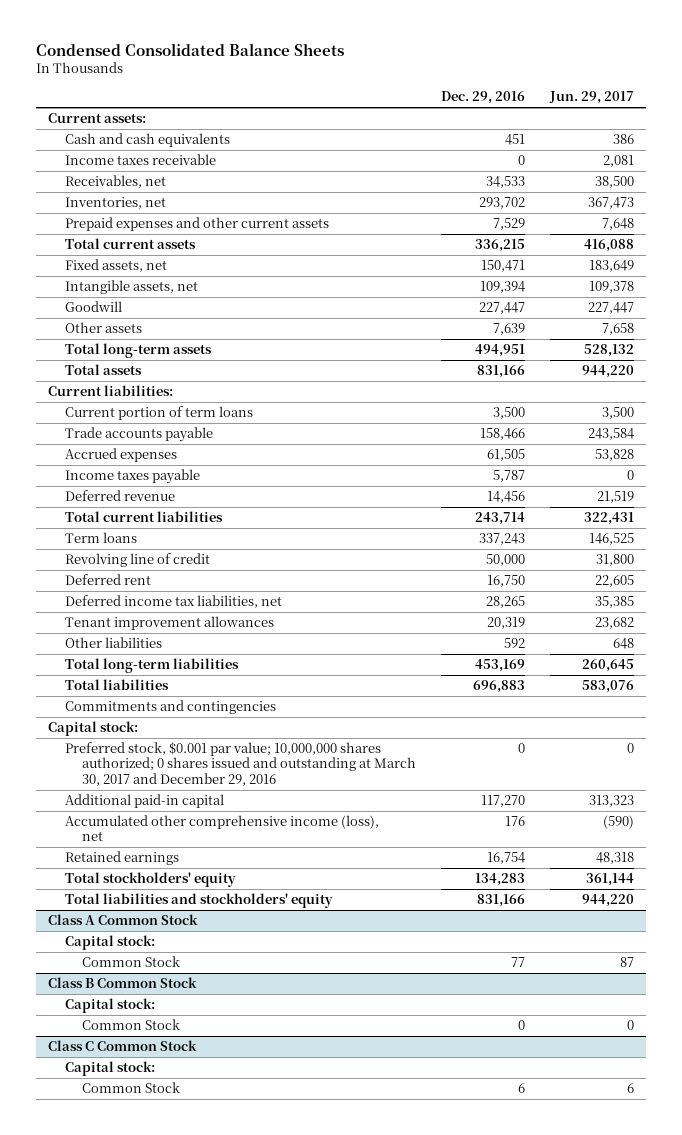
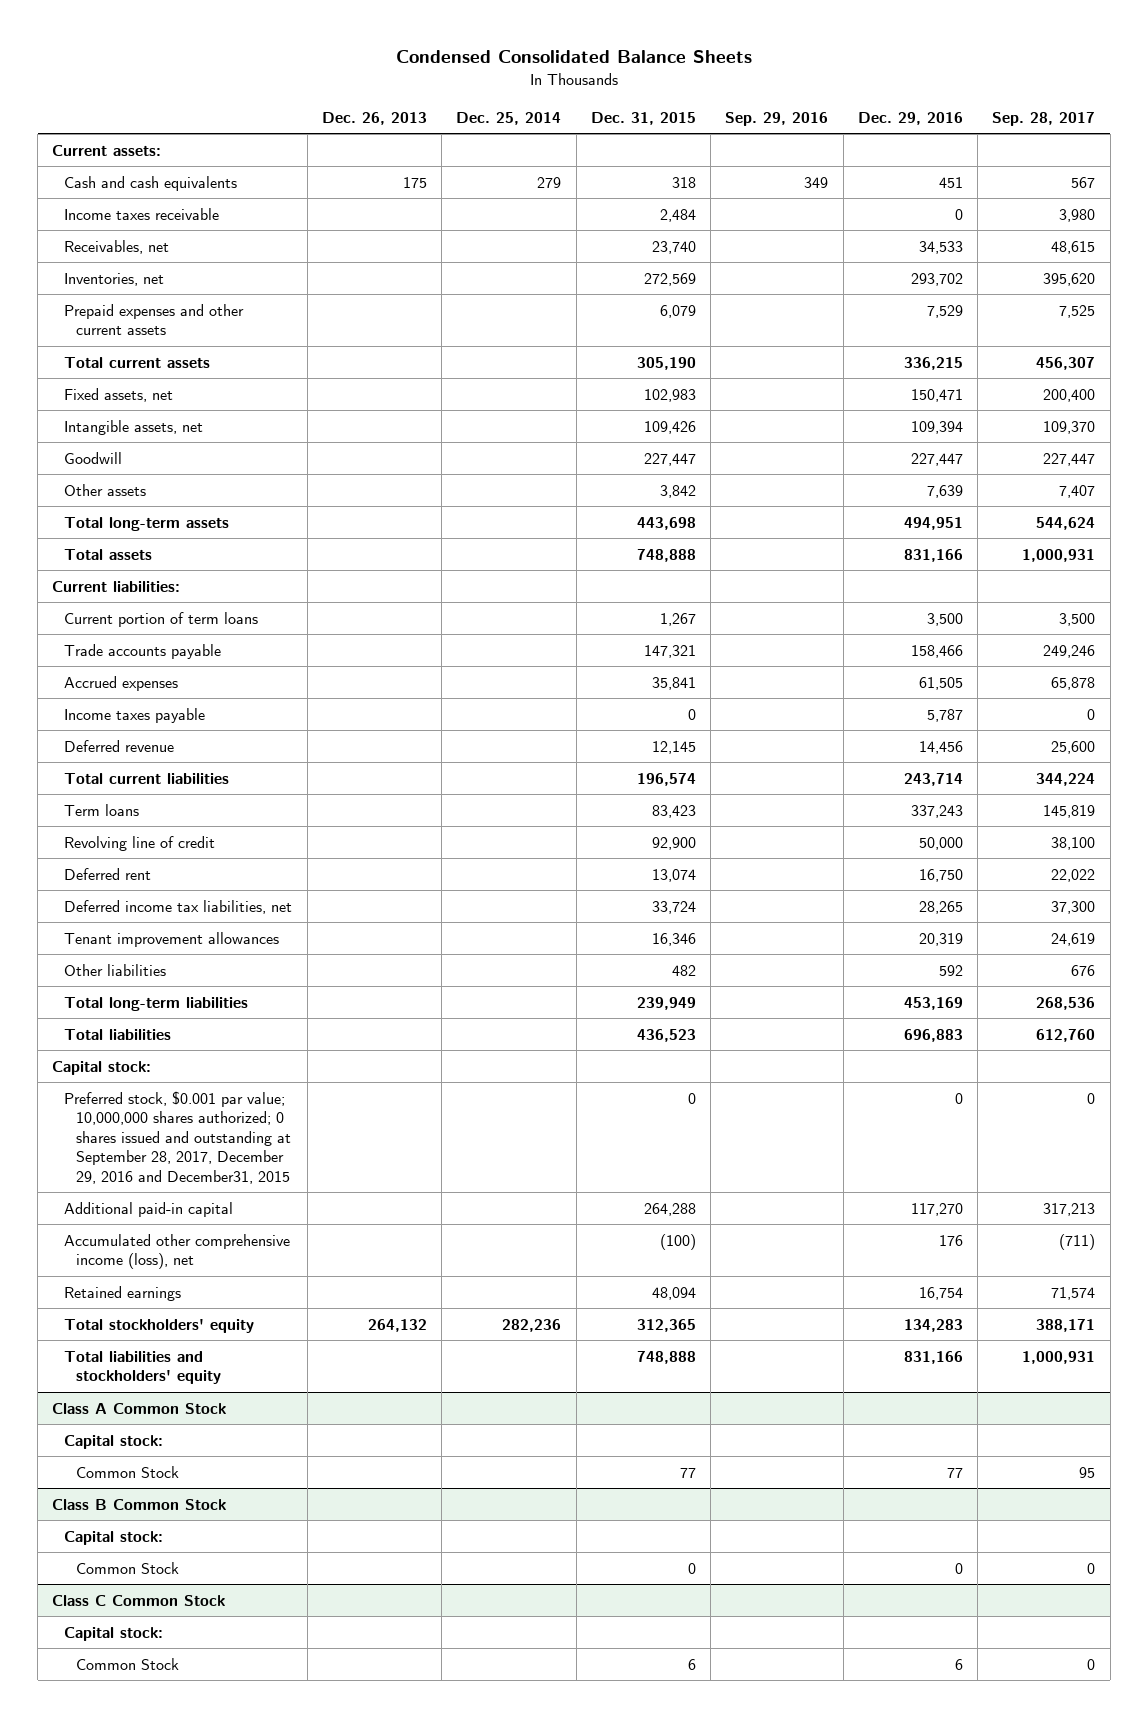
[548,91,634,105] Jun. 29, 2017 -> none
none -> [321,111,427,125] Dec. 26, 2013
none -> [456,111,562,125] Dec. 25, 2014
none -> [590,111,696,125] Dec. 31, 2015
none -> [725,111,829,126] Sep. 29, 2016
none -> [992,111,1096,126] Sep. 28, 2017
[65,700,277,715] Commitments and contingencies -> none
[65,742,417,786] Preferred stock, $0.001 par value; 10,000,000 shares authorized; 0 shares issued and outstanding at March 30, 2017 and December 29, 2016 -> [64,1090,292,1184] Preferred stock, $0.001 par value; 10,000,000 shares authorized; 0 shares issued and outstanding at September 28, 2017, December 29, 2016 and December31, 2015

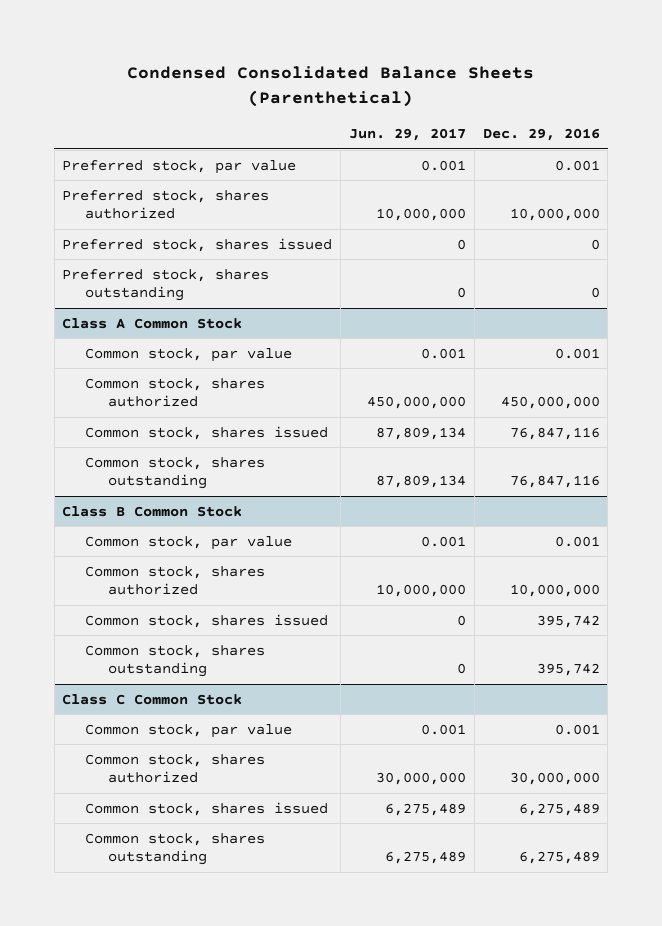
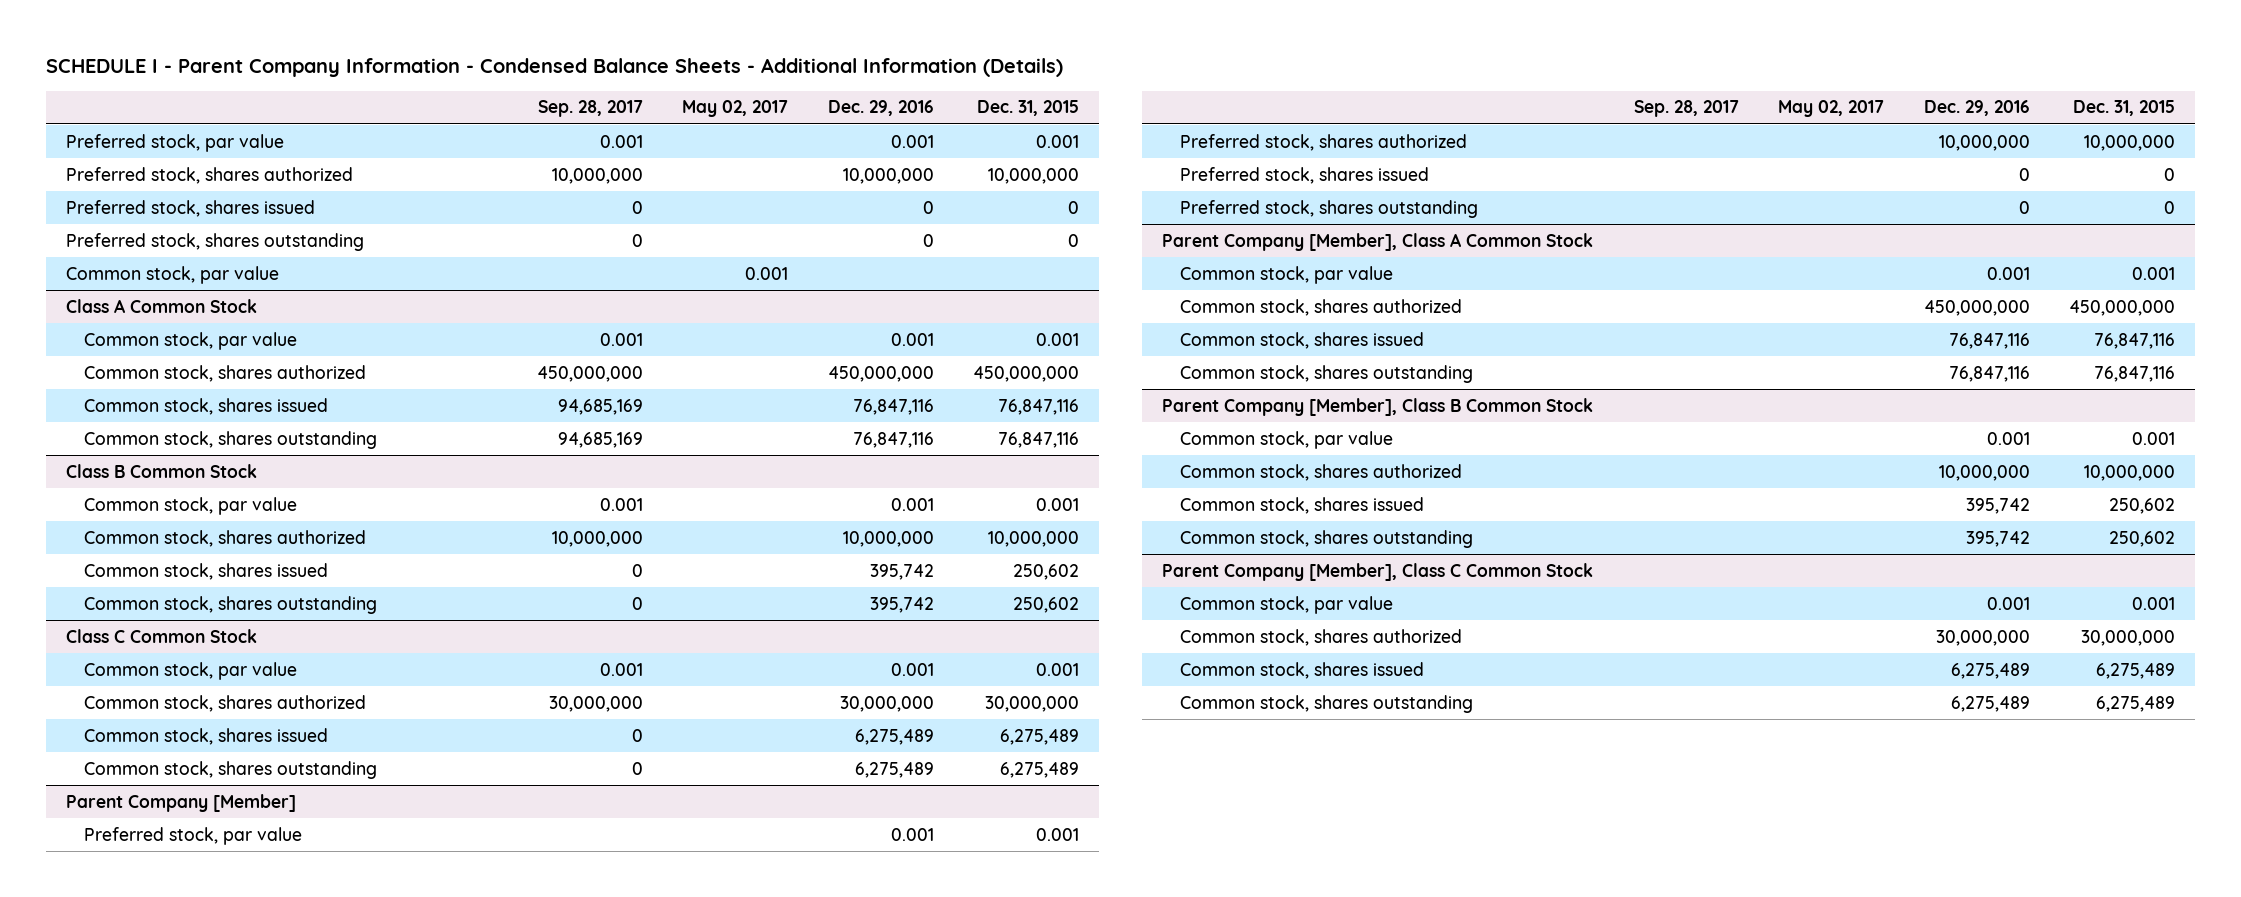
[127,66,535,107] Condensed Consolidated Balance Sheets (Parenthetical) -> [46,58,1064,78] SCHEDULE I - Parent Company Information - Condensed Balance Sheets - Additional Information (Details)
[349,128,467,142] Jun. 29, 2017 -> none
none -> [537,100,643,118] Sep. 28, 2017
none -> [682,100,789,118] May 02, 2017
none -> [977,100,1080,117] Dec. 31, 2015
none -> [65,265,279,284] Common stock, par value
none -> [65,793,296,812] Parent Company [Member]
none -> [83,826,302,845] Preferred stock, par value
none -> [1179,133,1467,151] Preferred stock, shares authorized
none -> [1179,166,1429,184] Preferred stock, shares issued
none -> [1179,199,1478,218] Preferred stock, shares outstanding
none -> [1162,232,1594,251] Parent Company [Member], Class A Common Stock
none -> [1179,265,1393,284] Common stock, par value
none -> [1179,298,1462,316] Common stock, shares authorized
none -> [1179,331,1424,349] Common stock, shares issued
none -> [1179,364,1473,383] Common stock, shares outstanding
none -> [1162,397,1594,416] Parent Company [Member], Class B Common Stock
none -> [1179,430,1393,449] Common stock, par value
none -> [1179,463,1462,481] Common stock, shares authorized
none -> [1179,496,1424,514] Common stock, shares issued
none -> [1179,529,1473,548] Common stock, shares outstanding
none -> [1162,562,1594,581] Parent Company [Member], Class C Common Stock
none -> [1179,595,1393,614] Common stock, par value
none -> [1179,628,1462,646] Common stock, shares authorized
none -> [1179,661,1424,679] Common stock, shares issued
none -> [1179,694,1473,713] Common stock, shares outstanding

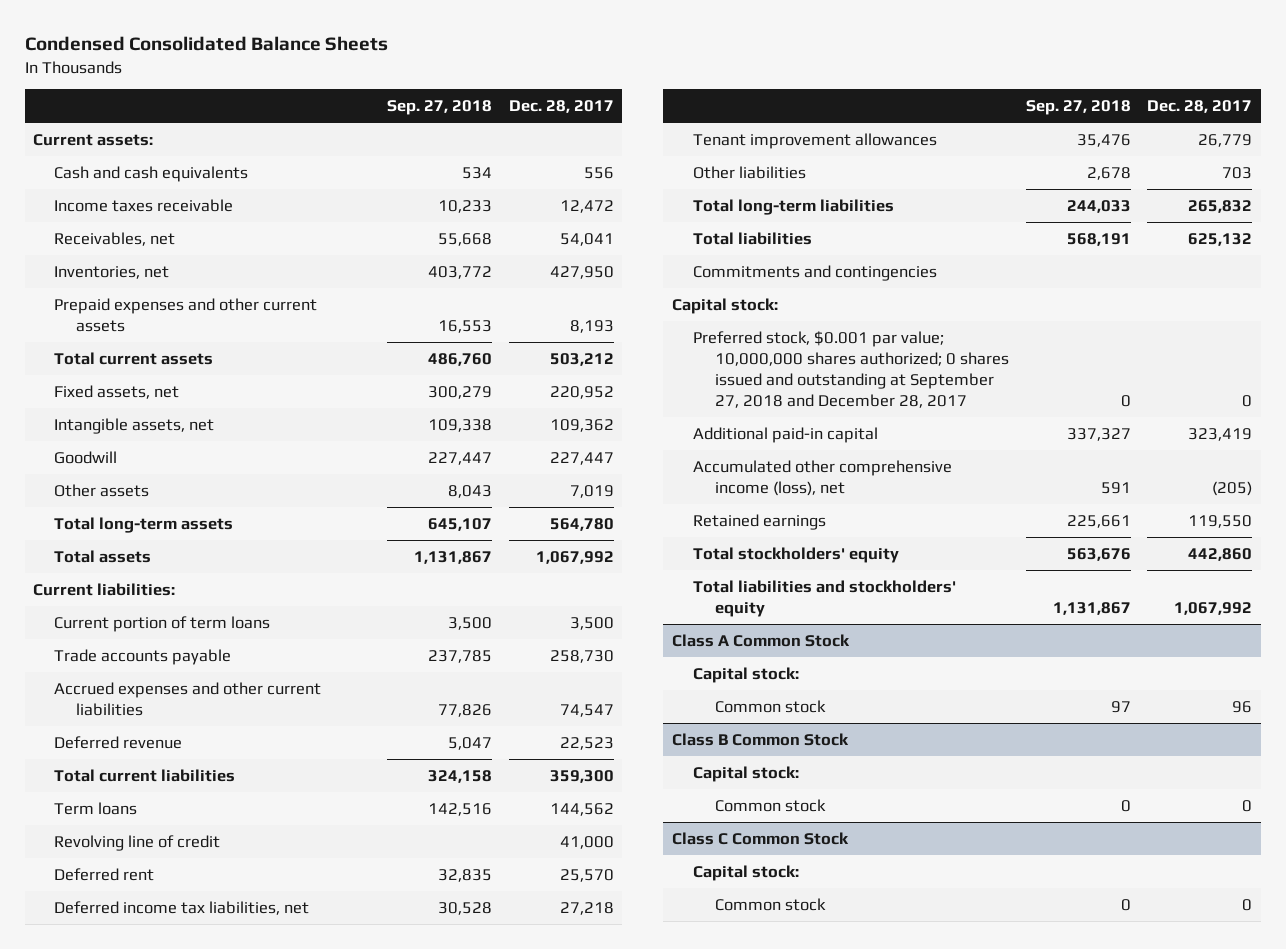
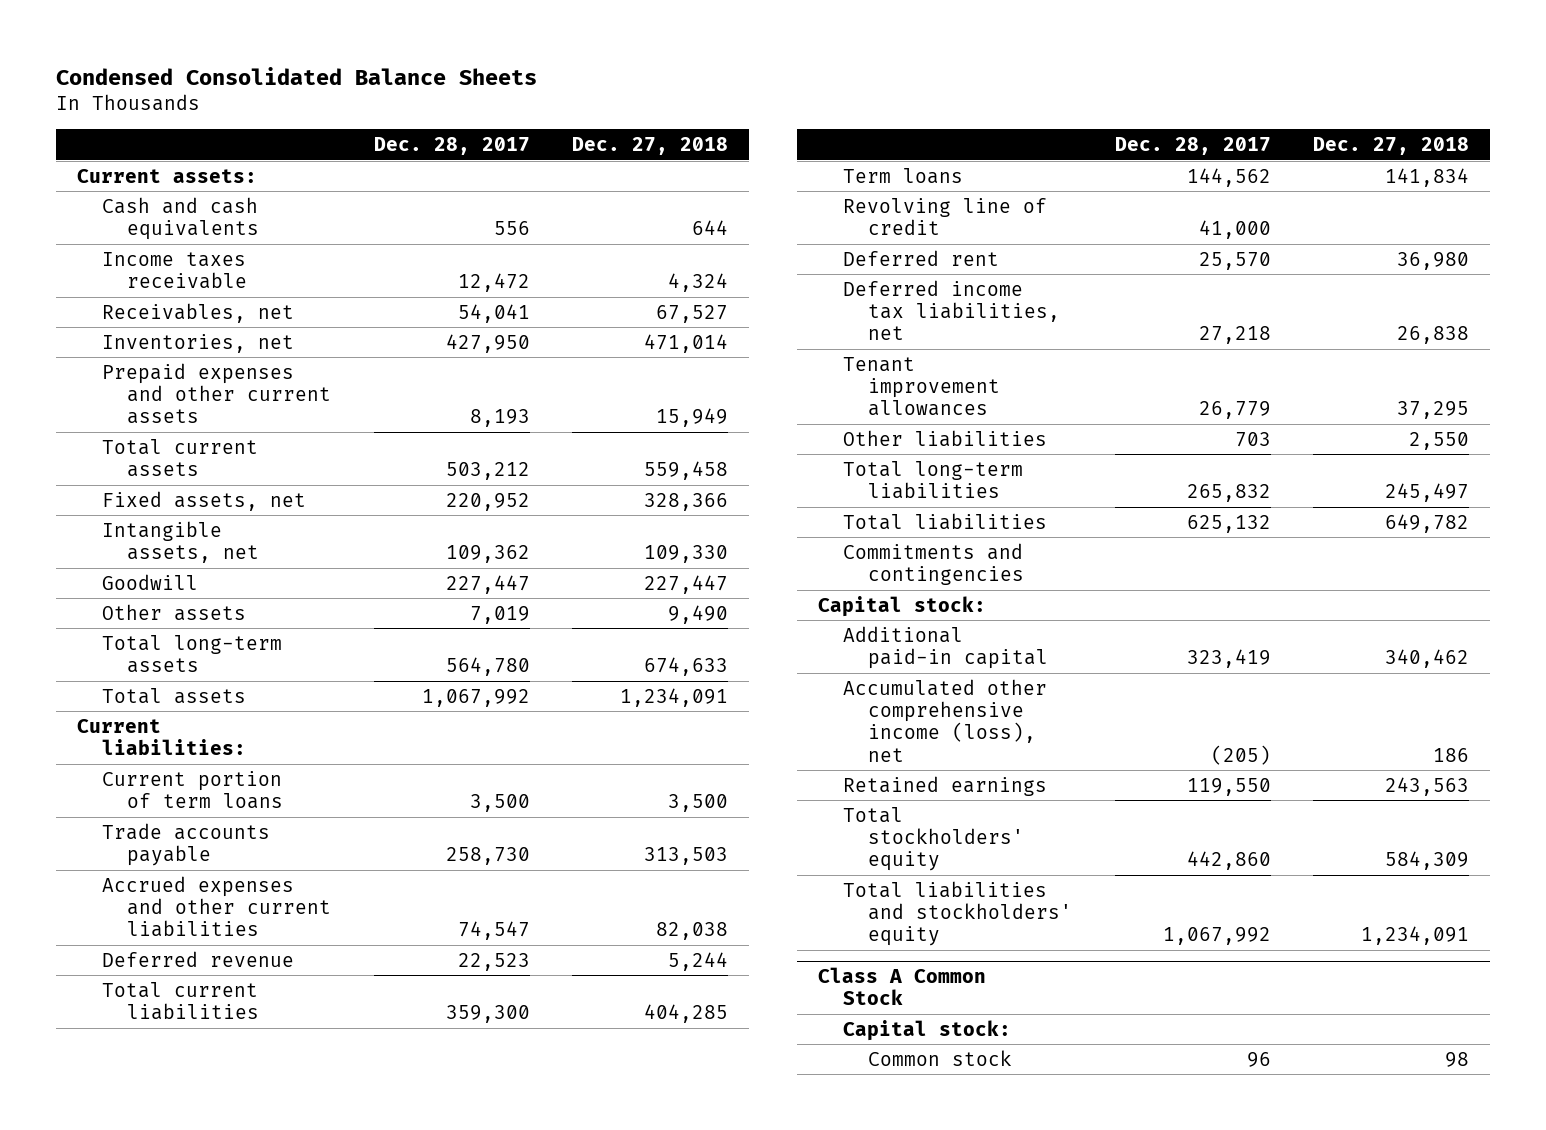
[386,100,492,116] Sep. 27, 2018 -> none
none -> [572,137,729,156] Dec. 27, 2018
[693,330,1009,409] Preferred stock, $0.001 par value; 10,000,000 shares authorized; 0 shares issued and outstanding at September 27, 2018 and December 28, 2017 -> none
[671,732,849,746] Class B Common Stock -> none
[693,765,800,782] Capital stock: -> none
[714,798,826,812] Common stock -> none
[671,831,849,845] Class C Common Stock -> none
[693,864,800,881] Capital stock: -> none
[714,897,826,911] Common stock -> none

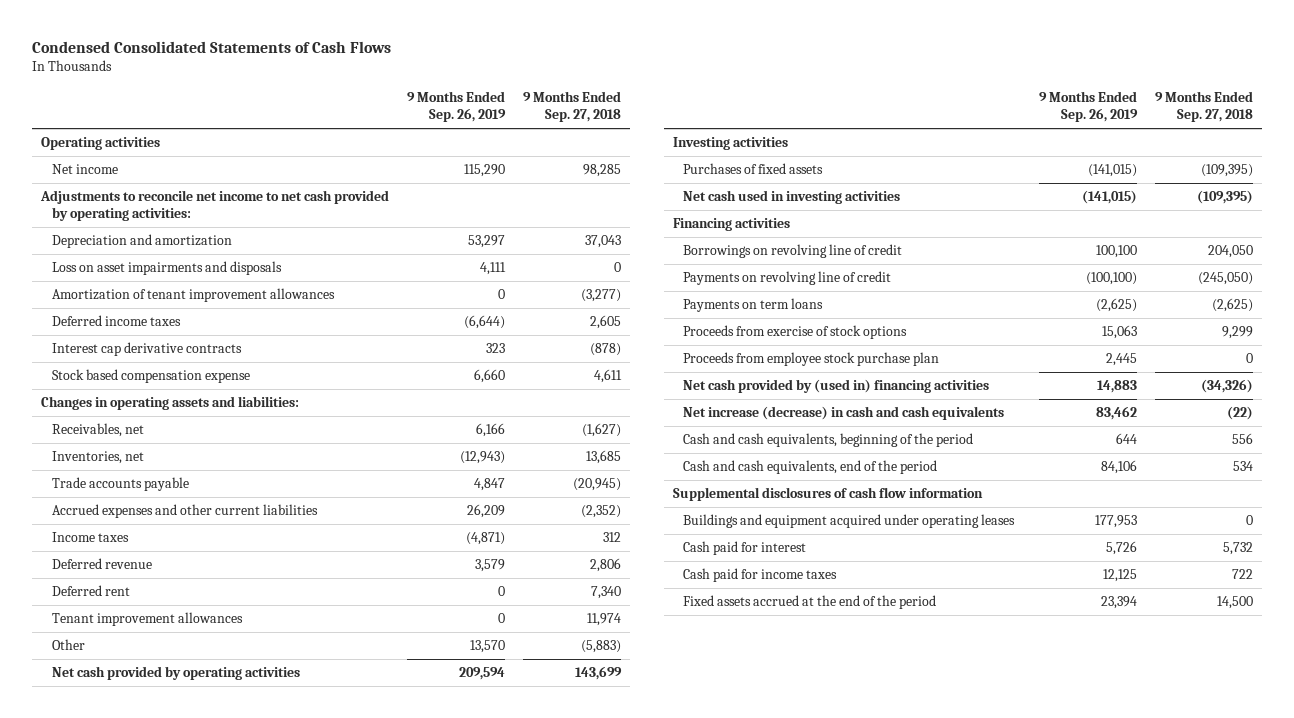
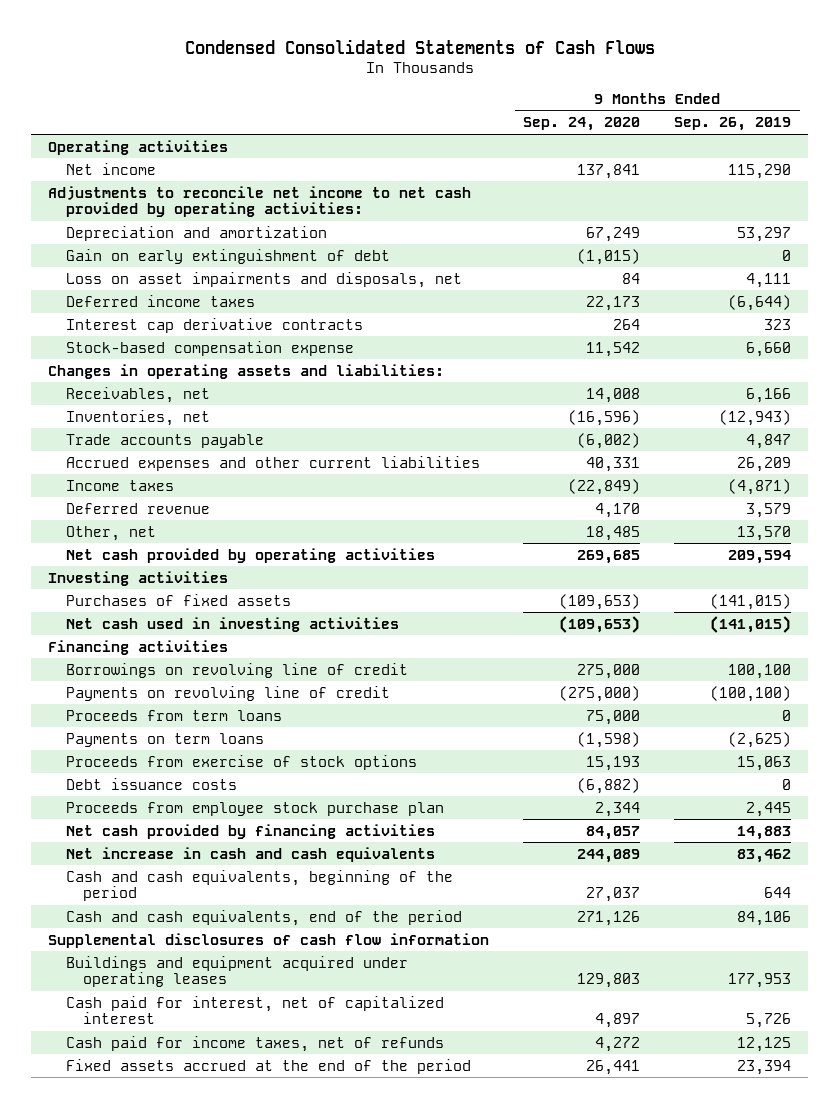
[523,91,622,123] 9 Months Ended Sep. 27, 2018 -> none
none -> [523,117,641,132] Sep. 24, 2020
[51,288,335,303] Amortization of tenant improvement allowances -> none
none -> [65,248,390,264] Gain on early extinguishment of debt
[51,261,282,276] Loss on asset impairments and disposals -> [65,271,462,288] Loss on asset impairments and disposals, net
[51,369,250,384] Stock based compensation expense -> [65,340,354,356] Stock-based compensation expense
[51,585,130,597] Deferred rent -> none
[51,612,243,627] Tenant improvement allowances -> none
[51,639,85,651] Other -> [65,525,156,541] Other, net
none -> [65,709,282,721] Proceeds from term loans
none -> [65,777,237,790] Debt issuance costs
[683,379,990,394] Net cash provided by (used in) financing activities -> [65,823,435,839] Net cash provided by financing activities
[683,406,1005,421] Net increase (decrease) in cash and cash equivalents -> [65,846,435,862] Net increase in cash and cash equivalents
[683,541,807,556] Cash paid for interest -> [65,995,444,1025] Cash paid for interest, net of capitalized interest
[683,568,838,583] Cash paid for income taxes -> [65,1035,444,1052] Cash paid for income taxes, net of refunds

